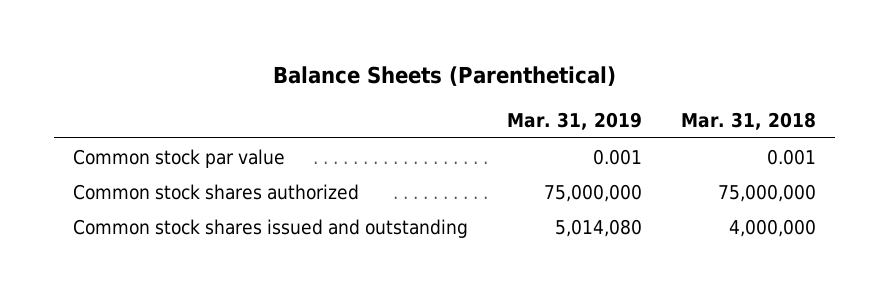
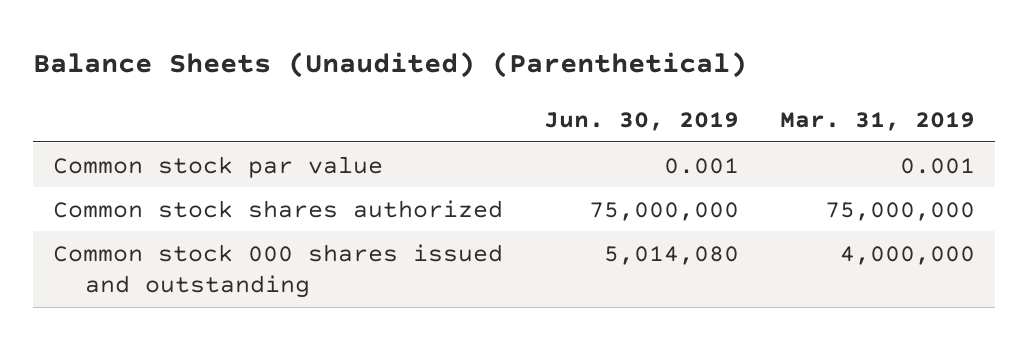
[273,66,617,87] Balance Sheets (Parenthetical) -> [32,52,747,79] Balance Sheets (Unaudited) (Parenthetical)
[680,111,816,130] Mar. 31, 2018 -> none
none -> [544,111,740,131] Jun. 30, 2019
[73,218,469,238] Common stock shares issued and outstanding -> [53,243,504,299] Common stock 000 shares issued and outstanding
[554,218,642,237] 5,014,080 -> [839,245,975,265] 4,000,000

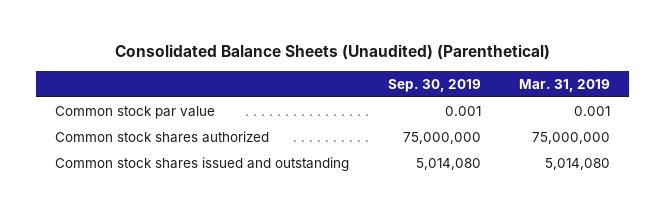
[32,52,747,79] Balance Sheets (Unaudited) (Parenthetical) -> [114,44,550,61] Consolidated Balance Sheets (Unaudited) (Parenthetical)
[544,111,740,131] Jun. 30, 2019 -> none
none -> [387,78,481,92] Sep. 30, 2019
[53,243,504,299] Common stock 000 shares issued and outstanding -> [55,156,350,171] Common stock shares issued and outstanding
[839,245,975,265] 4,000,000 -> [544,157,610,170] 5,014,080

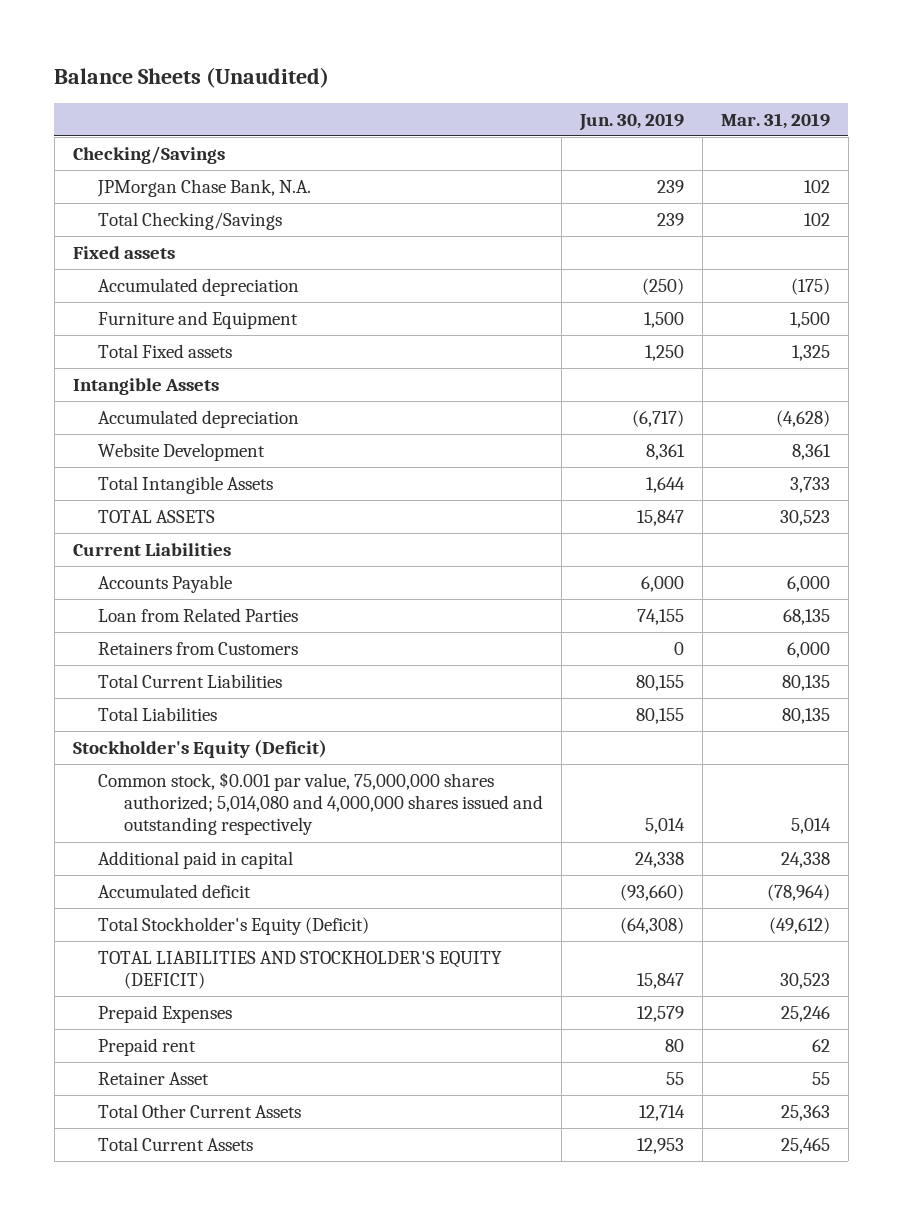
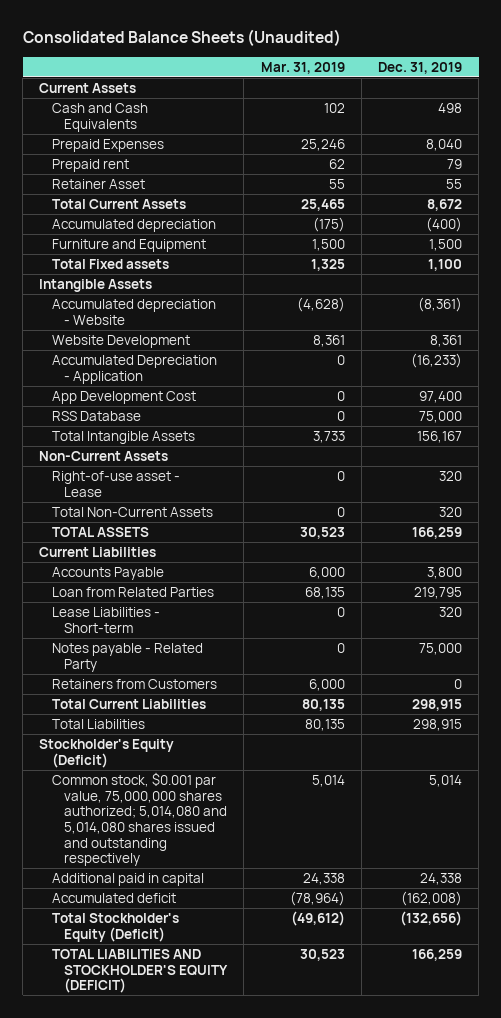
[54,66,330,88] Balance Sheets (Unaudited) -> [22,29,341,47] Consolidated Balance Sheets (Unaudited)
[578,112,684,131] Jun. 30, 2019 -> none
none -> [377,61,462,74] Dec. 31, 2019
[72,146,225,165] Checking/Savings -> none
[97,179,312,198] JPMorgan Chase Bank, N.A. -> none
[98,212,283,231] Total Checking/Savings -> none
[72,246,175,260] Fixed assets -> none
none -> [39,82,137,93] Current Assets
none -> [51,102,148,132] Cash and Cash Equivalents
[98,1005,233,1024] Prepaid Expenses -> [51,138,164,152] Prepaid Expenses
[98,1038,197,1057] Prepaid rent -> [51,158,129,172] Prepaid rent
[98,1072,210,1086] Retainer Asset -> [51,178,145,189] Retainer Asset
[98,1137,254,1152] Total Current Assets -> [51,198,186,209] Total Current Assets
[98,410,300,429] Accumulated depreciation -> [51,298,216,325] Accumulated depreciation - Website
none -> [51,354,217,384] Accumulated Depreciation - Application
none -> [51,390,196,404] App Development Cost
none -> [51,410,141,421] RSS Database
none -> [39,450,169,461] Non-Current Assets
none -> [51,470,180,497] Right-of-use asset - Lease
none -> [51,506,213,517] Total Non-Current Assets
none -> [51,606,160,633] Lease Liabilities - Short-term
none -> [51,642,203,672] Notes payable - Related Party
[98,772,543,836] Common stock, $0.001 par value, 75,000,000 shares authorized; 5,014,080 and 4,000,000 shares issued and outstanding respectively -> [51,771,228,867] Common stock, $0.001 par value, 75,000,000 shares authorized; 5,014,080 and 5,014,080 shares issued and outstanding respectively
[98,1104,302,1119] Total Other Current Assets -> none

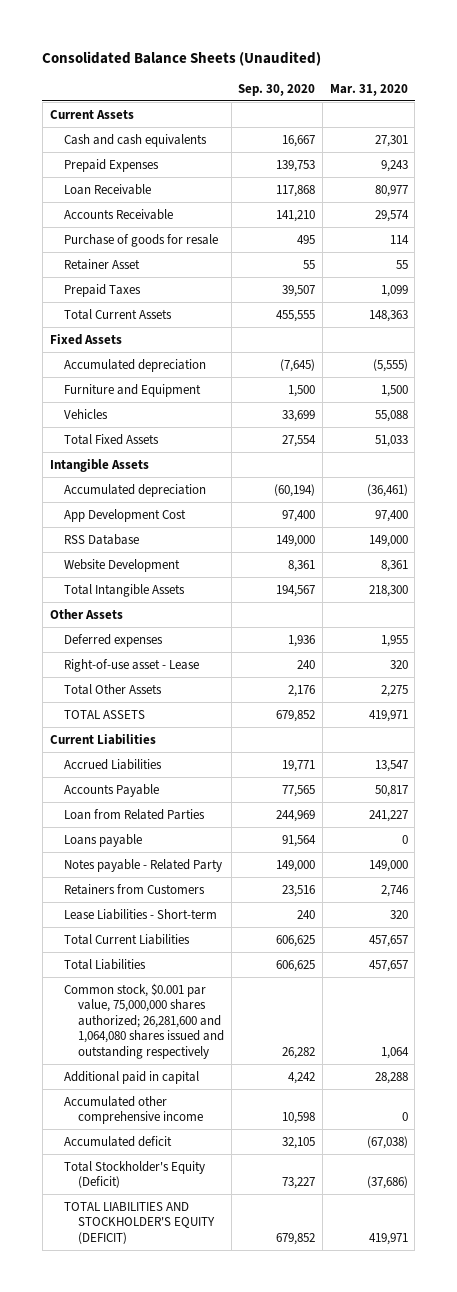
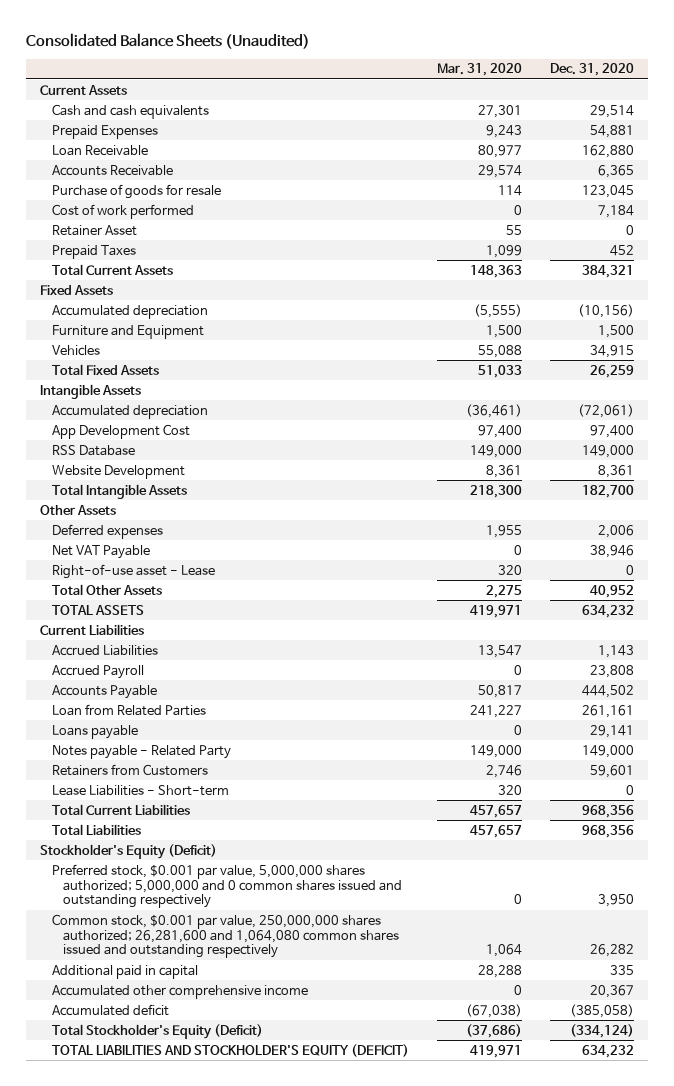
[238,83,316,96] Sep. 30, 2020 -> none
none -> [549,63,634,77] Dec. 31, 2020
none -> [51,203,194,219] Cost of work performed
none -> [51,544,150,559] Net VAT Payable
none -> [51,664,144,679] Accrued Payroll
none -> [40,843,218,859] Stockholder's Equity (Deficit)
[63,982,225,1059] Common stock, $0.001 par value, 75,000,000 shares authorized; 26,281,600 and 1,064,080 shares issued and outstanding respectively -> [51,863,403,909] Preferred stock, $0.001 par value, 5,000,000 shares authorized; 5,000,000 and 0 common shares issued and outstanding respectively
[380,1046,409,1059] 1,064 -> [513,894,522,905] 0
none -> [51,913,400,959] Common stock, $0.001 par value, 250,000,000 shares authorized; 26,281,600 and 1,064,080 common shares issued and outstanding respectively

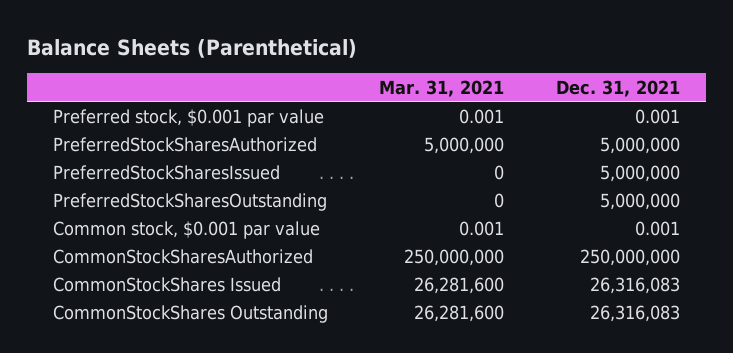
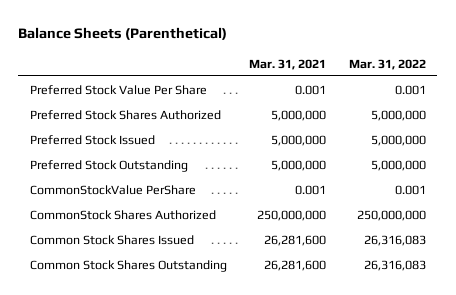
[555,79,680,97] Dec. 31, 2021 -> none
none -> [348,58,426,70] Mar. 31, 2022
[53,164,281,180] PreferredStockSharesIssued -> none
[53,192,328,211] PreferredStockSharesOutstanding -> none
[53,108,325,127] Preferred stock, $0.001 par value -> [29,84,207,95] Preferred Stock Value Per Share
[53,136,318,152] PreferredStockSharesAuthorized -> [29,109,221,120] Preferred Stock Shares Authorized
none -> [29,134,155,145] Preferred Stock Issued
none -> [29,159,188,172] Preferred Stock Outstanding
[53,220,321,239] Common stock, $0.001 par value -> [29,184,196,195] CommonStockValue PerShare
[53,248,314,264] CommonStockSharesAuthorized -> [29,209,216,220] CommonStock Shares Authorized
[53,276,282,292] CommonStockShares Issued -> [29,234,194,245] Common Stock Shares Issued
[53,304,329,323] CommonStockShares Outstanding -> [29,259,227,272] Common Stock Shares Outstanding

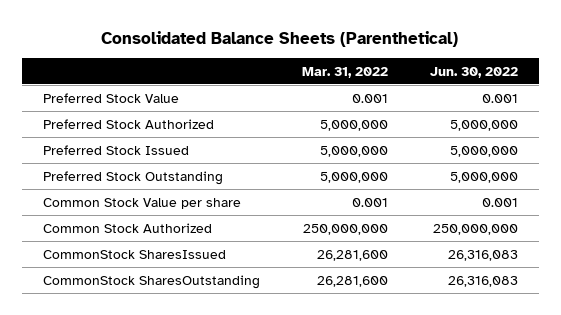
[18,27,228,41] Balance Sheets (Parenthetical) -> [101,30,459,47] Consolidated Balance Sheets (Parenthetical)
[249,58,327,70] Mar. 31, 2021 -> none
none -> [429,66,518,78] Jun. 30, 2022
[29,84,207,95] Preferred Stock Value Per Share -> [42,92,179,103] Preferred Stock Value
[29,109,221,120] Preferred Stock Shares Authorized -> [42,118,214,129] Preferred Stock Authorized
[29,234,194,245] Common Stock Shares Issued -> none
[29,259,227,272] Common Stock Shares Outstanding -> none
[29,184,196,195] CommonStockValue PerShare -> [42,197,241,209] Common Stock Value per share
[29,209,216,220] CommonStock Shares Authorized -> [42,222,212,233] Common Stock Authorized
none -> [42,249,226,259] CommonStock SharesIssued
none -> [42,274,260,289] CommonStock SharesOutstanding

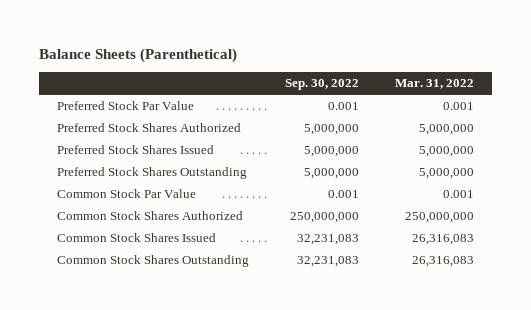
[101,30,459,47] Consolidated Balance Sheets (Parenthetical) -> [38,48,237,64] Balance Sheets (Parenthetical)
[429,66,518,78] Jun. 30, 2022 -> none
none -> [285,79,360,91] Sep. 30, 2022
[42,249,226,259] CommonStock SharesIssued -> none
[42,274,260,289] CommonStock SharesOutstanding -> none
[42,92,179,103] Preferred Stock Value -> [56,101,194,111] Preferred Stock Par Value
[42,118,214,129] Preferred Stock Authorized -> [56,123,241,133] Preferred Stock Shares Authorized
[42,144,189,155] Preferred Stock Issued -> [56,145,214,155] Preferred Stock Shares Issued
[42,170,223,185] Preferred Stock Outstanding -> [56,167,247,180] Preferred Stock Shares Outstanding
[42,197,241,209] Common Stock Value per share -> [56,189,196,199] Common Stock Par Value
[42,222,212,233] Common Stock Authorized -> [56,211,243,221] Common Stock Shares Authorized
none -> [56,233,216,243] Common Stock Shares Issued
none -> [56,255,249,268] Common Stock Shares Outstanding

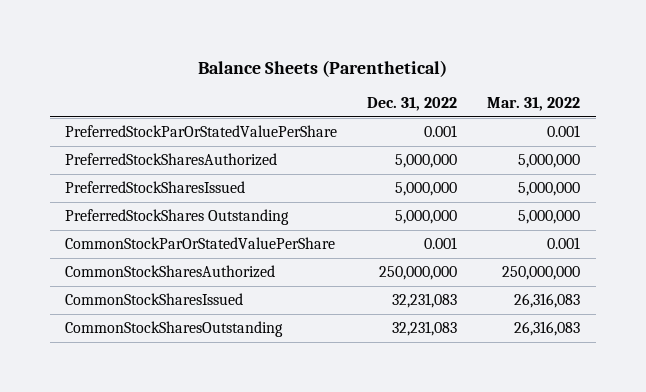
[285,79,360,91] Sep. 30, 2022 -> none
none -> [367,97,458,112] Dec. 31, 2022
[56,101,194,111] Preferred Stock Par Value -> [65,125,338,138] PreferredStockParOrStatedValuePerShare
[56,123,241,133] Preferred Stock Shares Authorized -> [65,153,278,167] PreferredStockSharesAuthorized
[56,145,214,155] Preferred Stock Shares Issued -> [65,181,246,194] PreferredStockSharesIssued
[56,167,247,180] Preferred Stock Shares Outstanding -> [65,209,290,226] PreferredStockShares Outstanding
[56,189,196,199] Common Stock Par Value -> [65,237,336,250] CommonStockParOrStatedValuePerShare
[56,211,243,221] Common Stock Shares Authorized -> [65,265,276,279] CommonStockSharesAuthorized
[56,233,216,243] Common Stock Shares Issued -> [65,293,244,306] CommonStockSharesIssued
[56,255,249,268] Common Stock Shares Outstanding -> [65,321,284,338] CommonStockSharesOutstanding

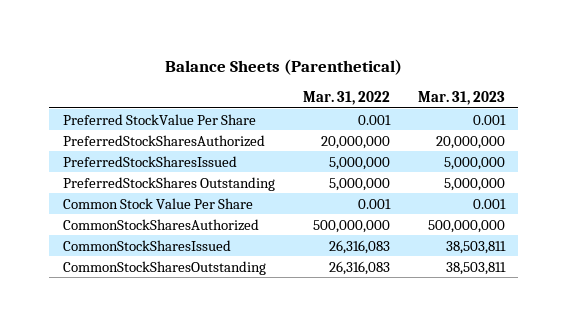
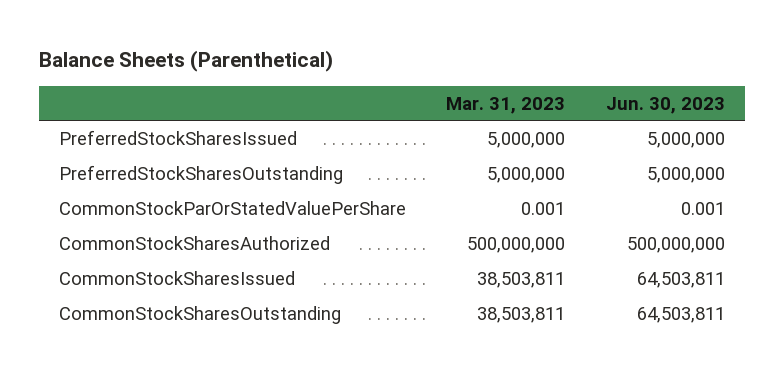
[302,91,390,106] Mar. 31, 2022 -> none
none -> [605,96,725,114] Jun. 30, 2023
[63,113,257,125] Preferred StockValue Per Share -> none
[63,134,266,147] PreferredStockSharesAuthorized -> none
[63,176,276,191] PreferredStockShares Outstanding -> [58,164,343,184] PreferredStockSharesOutstanding
[63,197,254,209] Common Stock Value Per Share -> [58,200,406,215] CommonStockParOrStatedValuePerShare

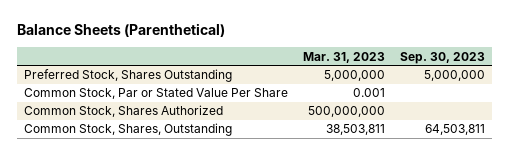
[605,96,725,114] Jun. 30, 2023 -> none
none -> [399,51,485,64] Sep. 30, 2023
[58,129,297,145] PreferredStockSharesIssued -> none
[58,270,295,285] CommonStockSharesIssued -> none
[58,164,343,184] PreferredStockSharesOutstanding -> [24,69,233,83] Preferred Stock, Shares Outstanding
[58,200,406,215] CommonStockParOrStatedValuePerShare -> [24,88,289,100] Common Stock, Par or Stated Value Per Share
[58,235,330,250] CommonStockSharesAuthorized -> [24,105,224,118] Common Stock, Shares Authorized
[58,305,341,324] CommonStockSharesOutstanding -> [24,123,233,137] Common Stock, Shares, Outstanding

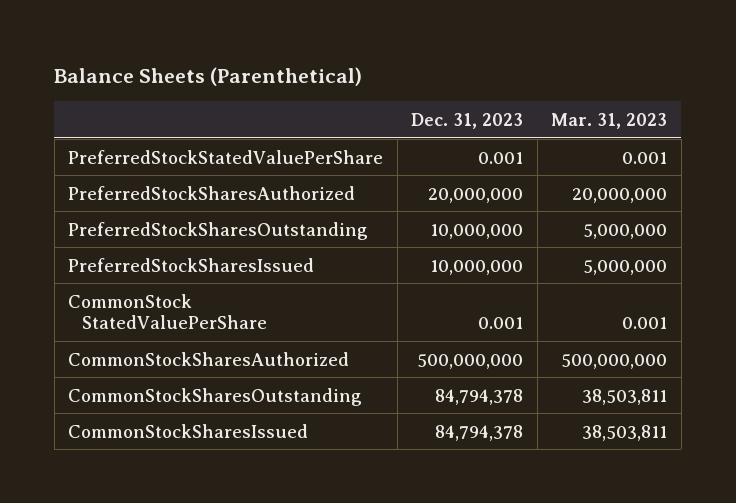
[399,51,485,64] Sep. 30, 2023 -> none
none -> [411,112,524,129] Dec. 31, 2023
none -> [68,149,384,164] PreferredStockStatedValuePerShare
none -> [68,185,356,200] PreferredStockSharesAuthorized
[24,69,233,83] Preferred Stock, Shares Outstanding -> [68,221,369,240] PreferredStockSharesOutstanding
none -> [68,257,315,272] PreferredStockSharesIssued
[24,88,289,100] Common Stock, Par or Stated Value Per Share -> [68,293,268,330] CommonStock StatedValuePerShare
[24,105,224,118] Common Stock, Shares Authorized -> [68,351,350,366] CommonStockSharesAuthorized
[24,123,233,137] Common Stock, Shares, Outstanding -> [68,387,363,406] CommonStockSharesOutstanding
none -> [68,423,309,438] CommonStockSharesIssued

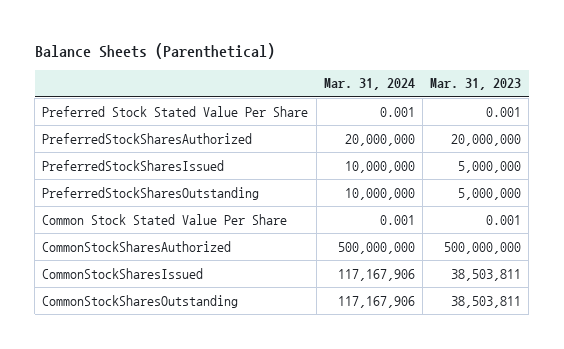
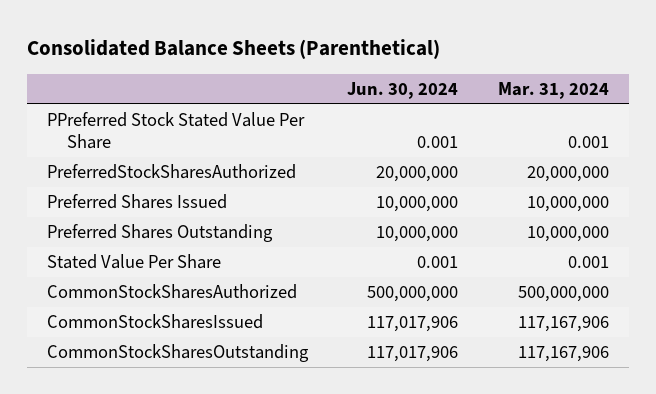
[34,42,275,59] Balance Sheets (Parenthetical) -> [26,39,440,60] Consolidated Balance Sheets (Parenthetical)
[430,78,522,91] Mar. 31, 2023 -> none
none -> [347,81,459,99] Jun. 30, 2024
[42,105,309,117] Preferred Stock Stated Value Per Share -> [46,112,305,149] PPreferred Stock Stated Value Per Share
[42,159,225,171] PreferredStockSharesIssued -> [46,194,227,210] Preferred Shares Issued
[42,186,260,200] PreferredStockSharesOutstanding -> [46,224,273,243] Preferred Shares Outstanding
[42,213,288,225] Common Stock Stated Value Per Share -> [46,254,221,270] Stated Value Per Share

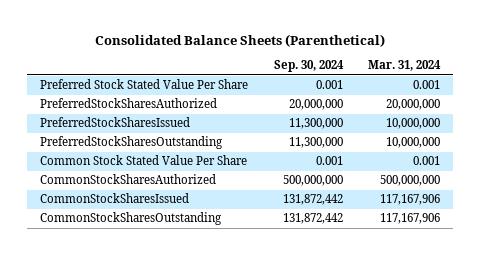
[347,81,459,99] Jun. 30, 2024 -> none
none -> [273,60,344,73] Sep. 30, 2024
[46,112,305,149] PPreferred Stock Stated Value Per Share -> [39,79,248,90] Preferred Stock Stated Value Per Share
[46,194,227,210] Preferred Shares Issued -> [39,117,190,128] PreferredStockSharesIssued
[46,224,273,243] Preferred Shares Outstanding -> [39,136,223,150] PreferredStockSharesOutstanding
[46,254,221,270] Stated Value Per Share -> [39,155,247,166] Common Stock Stated Value Per Share

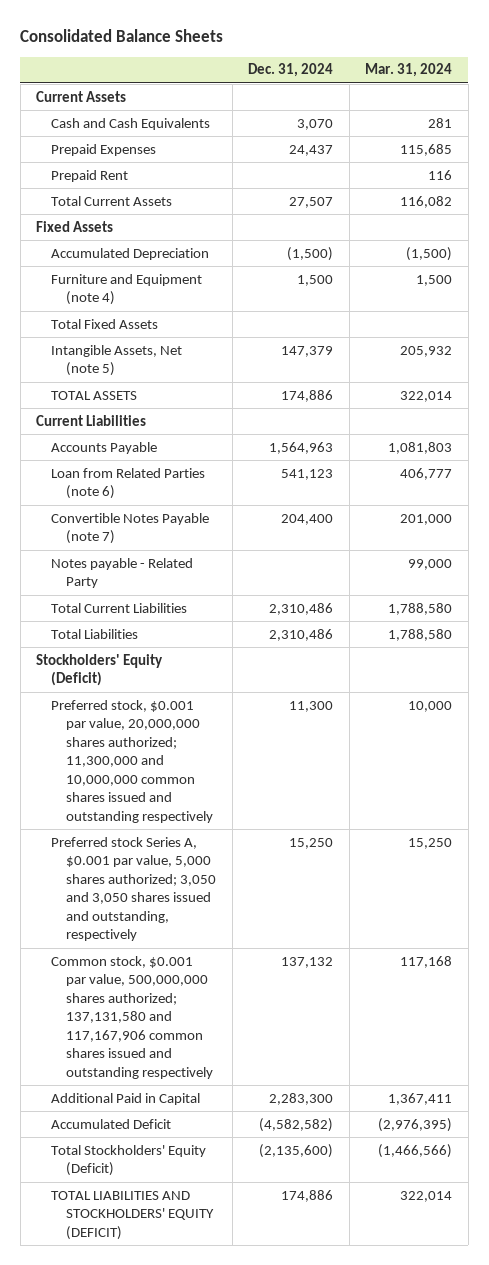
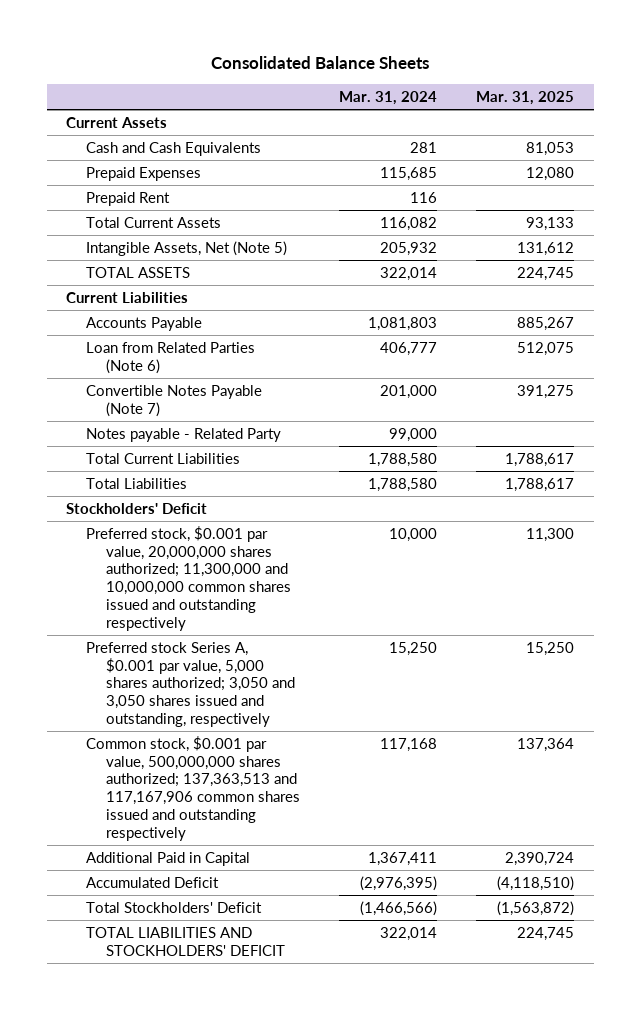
[248,63,334,78] Dec. 31, 2024 -> none
none -> [476,91,575,106] Mar. 31, 2025
[36,220,114,232] Fixed Assets -> none
[51,247,210,260] Accumulated Depreciation -> none
[51,273,203,306] Furniture and Equipment (note 4) -> none
[51,318,159,329] Total Fixed Assets -> none
[51,344,183,377] Intangible Assets, Net (note 5) -> [85,240,287,256] Intangible Assets, Net (Note 5)
[51,467,206,500] Loan from Related Parties (note 6) -> [85,341,255,374] Loan from Related Parties (Note 6)
[51,512,210,545] Convertible Notes Payable (note 7) -> [85,384,262,417] Convertible Notes Payable (Note 7)
[36,653,164,687] Stockholders' Equity (Deficit) -> [66,502,208,514] Stockholders' Deficit
[51,955,214,1079] Common stock, $0.001 par value, 500,000,000 shares authorized; 137,131,580 and 117,167,906 common shares issued and outstanding respectively -> [85,735,300,841] Common stock, $0.001 par value, 500,000,000 shares authorized; 137,363,513 and 117,167,906 common shares issued and outstanding respectively
[51,1144,207,1177] Total Stockholders' Equity (Deficit) -> [85,901,262,913] Total Stockholders' Deficit
[51,1190,215,1240] TOTAL LIABILITIES AND STOCKHOLDERS' EQUITY (DEFICIT) -> [85,926,285,956] TOTAL LIABILITIES AND STOCKHOLDERS' DEFICIT

